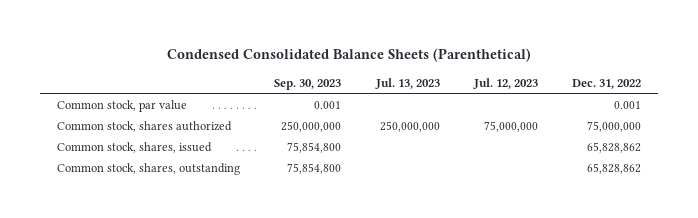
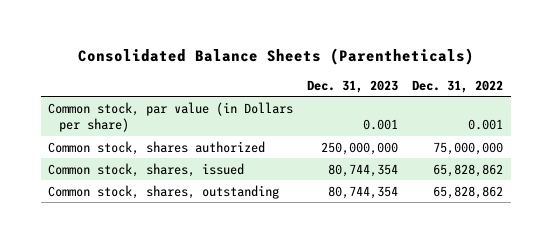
[167,48,532,63] Condensed Consolidated Balance Sheets (Parenthetical) -> [77,48,474,66] Consolidated Balance Sheets (Parentheticals)
[274,78,342,90] Sep. 30, 2023 -> none
[374,77,440,89] Jul. 13, 2023 -> none
[472,77,538,89] Jul. 12, 2023 -> none
none -> [307,79,399,93] Dec. 31, 2023
[56,99,187,112] Common stock, par value -> [48,101,294,133] Common stock, par value (in Dollars per share)

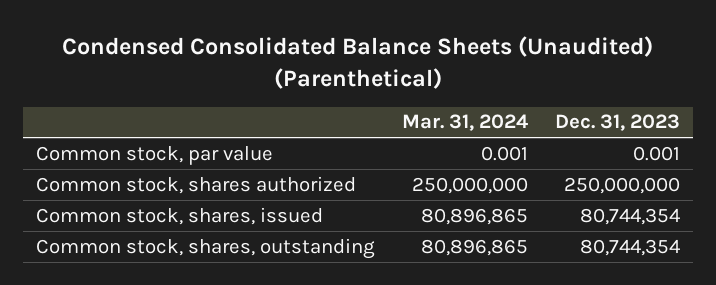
[77,48,474,66] Consolidated Balance Sheets (Parentheticals) -> [61,36,653,90] Condensed Consolidated Balance Sheets (Unaudited) (Parenthetical)
[412,79,504,93] Dec. 31, 2022 -> none
none -> [401,114,528,132] Mar. 31, 2024
[48,101,294,133] Common stock, par value (in Dollars per share) -> [35,145,273,165] Common stock, par value

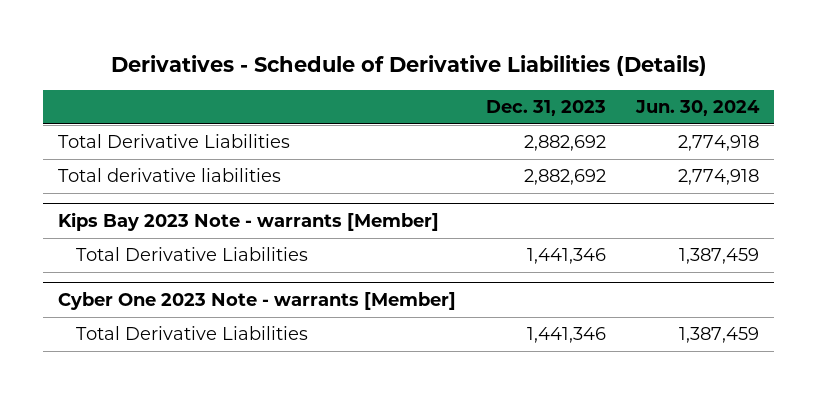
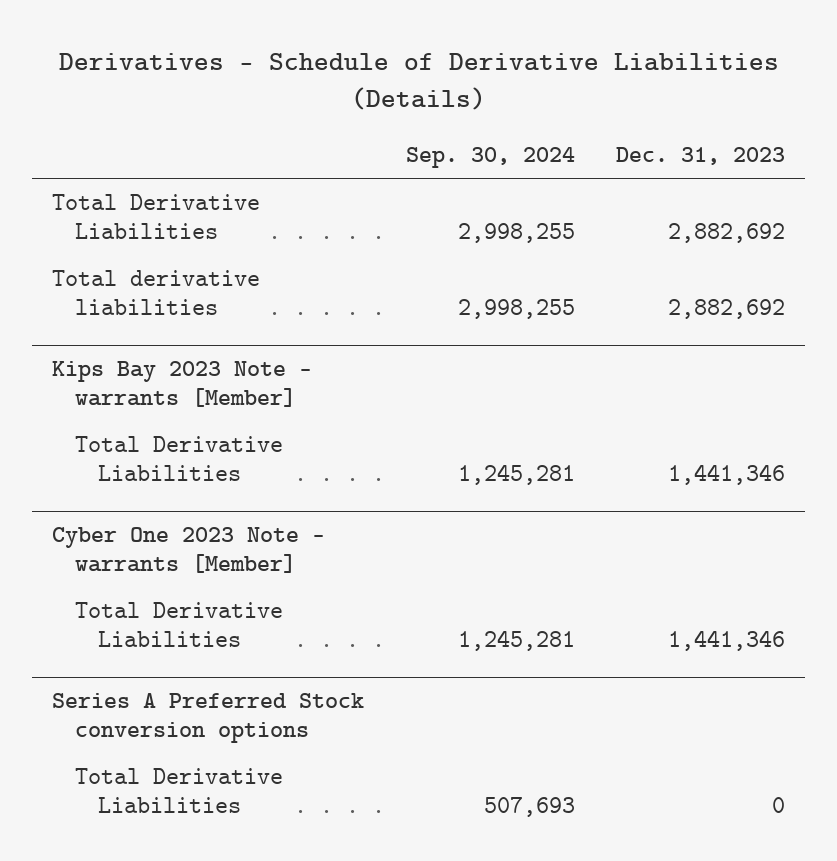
[635,100,761,117] Jun. 30, 2024 -> none
none -> [405,147,575,169] Sep. 30, 2024
none -> [52,693,365,743] Series A Preferred Stock conversion options
none -> [75,767,284,813] Total Derivative Liabilities

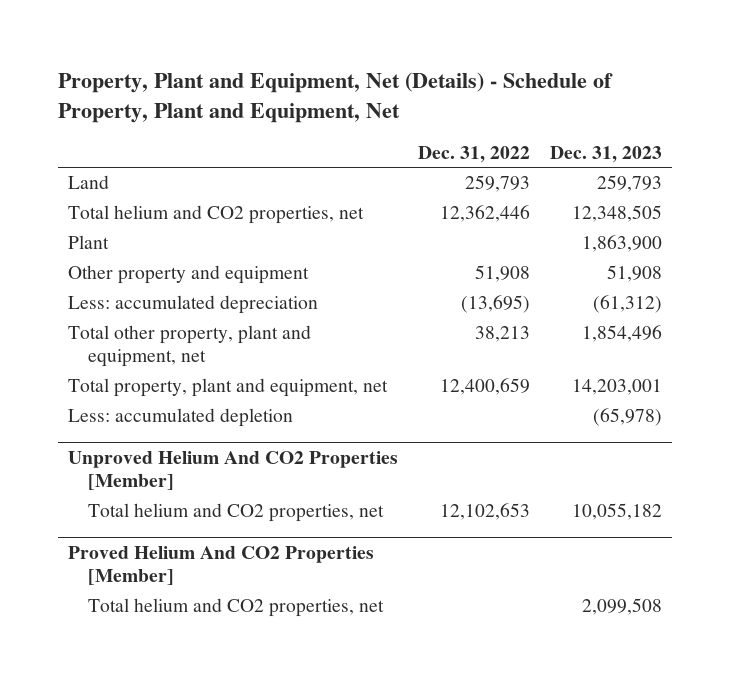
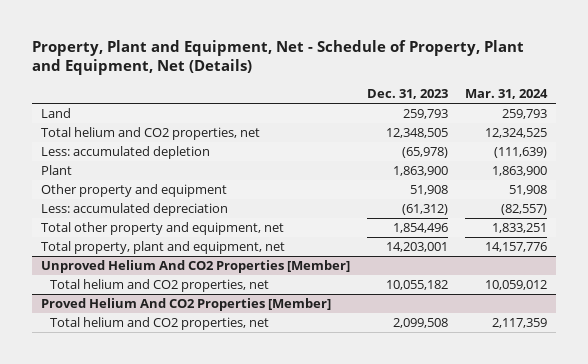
[57,71,613,123] Property, Plant and Equipment, Net (Details) - Schedule of Property, Plant and Equipment, Net -> [32,39,525,76] Property, Plant and Equipment, Net - Schedule of Property, Plant and Equipment, Net (Details)
[418,145,531,163] Dec. 31, 2022 -> none
none -> [465,88,549,99] Mar. 31, 2024
[67,408,293,428] Less: accumulated depletion -> [40,145,210,159] Less: accumulated depletion
[67,325,311,368] Total other property, plant and equipment, net -> [40,221,284,235] Total other property and equipment, net

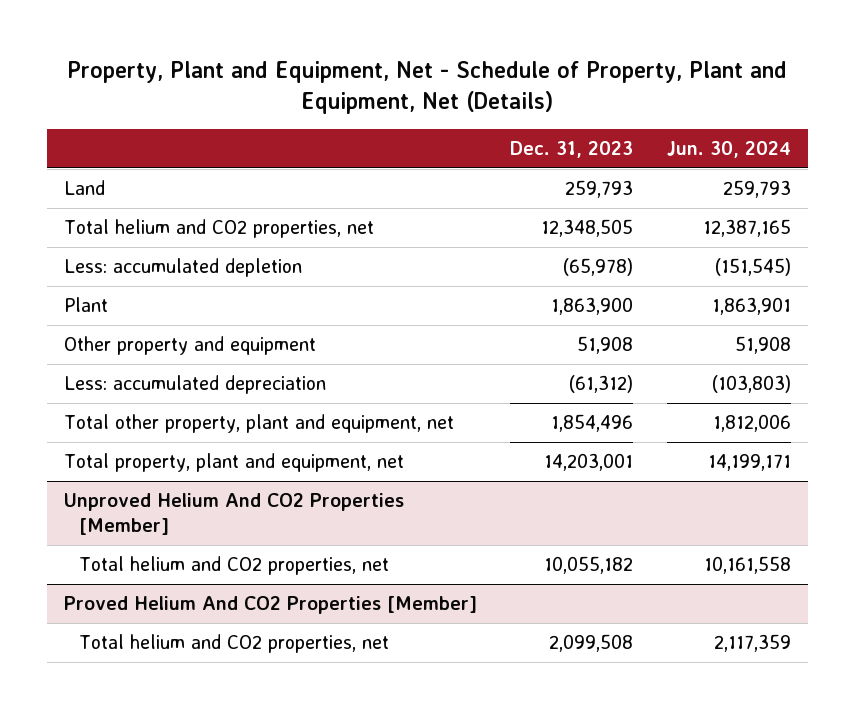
[465,88,549,99] Mar. 31, 2024 -> none
none -> [667,141,792,159] Jun. 30, 2024
[40,221,284,235] Total other property and equipment, net -> [63,414,454,434] Total other property, plant and equipment, net

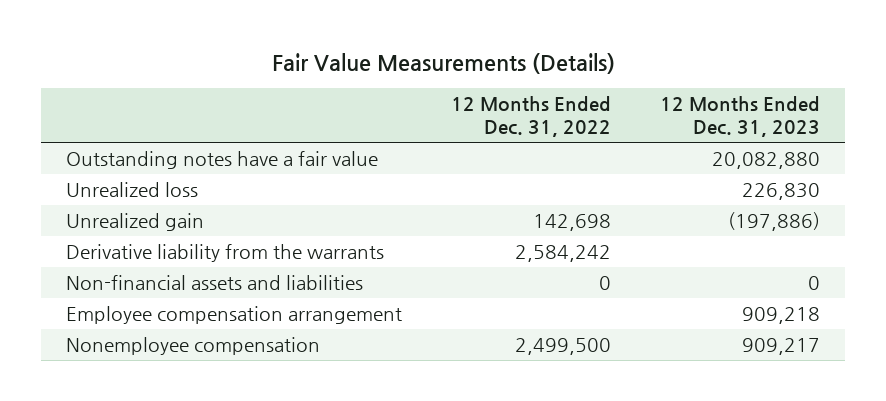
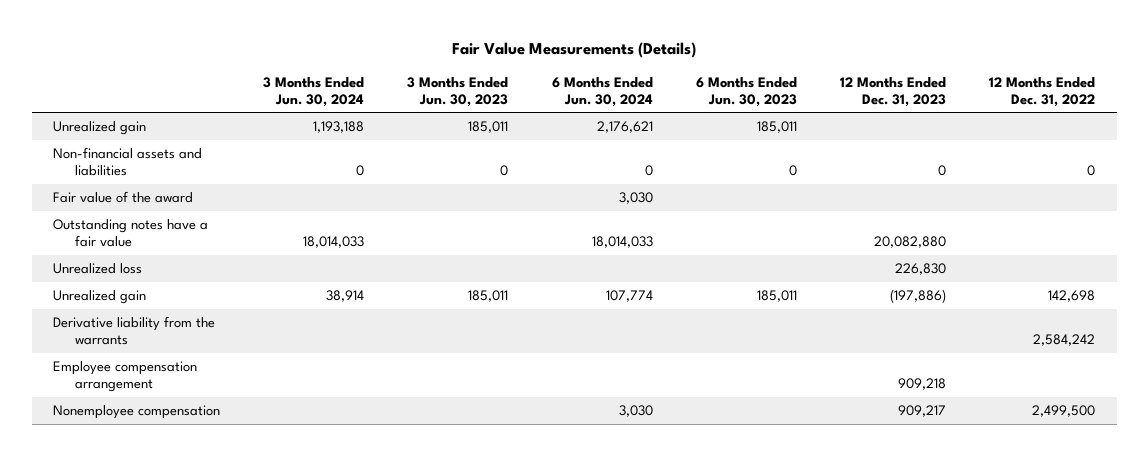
none -> [263,77,365,107] 3 Months Ended Jun. 30, 2024
none -> [407,77,509,107] 3 Months Ended Jun. 30, 2023
none -> [551,77,653,107] 6 Months Ended Jun. 30, 2024
none -> [695,77,797,107] 6 Months Ended Jun. 30, 2023
none -> [53,121,147,136] Unrealized gain
[65,274,363,290] Non-financial assets and liabilities -> [53,147,203,177] Non-financial assets and liabilities
none -> [53,191,194,204] Fair value of the award

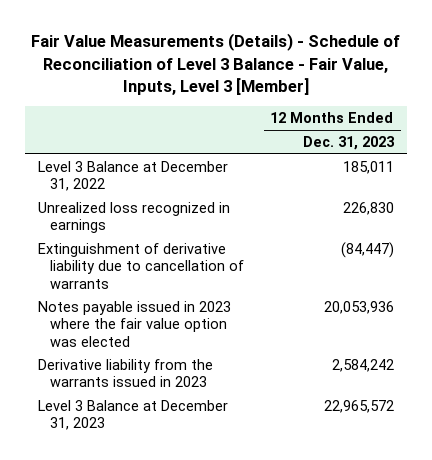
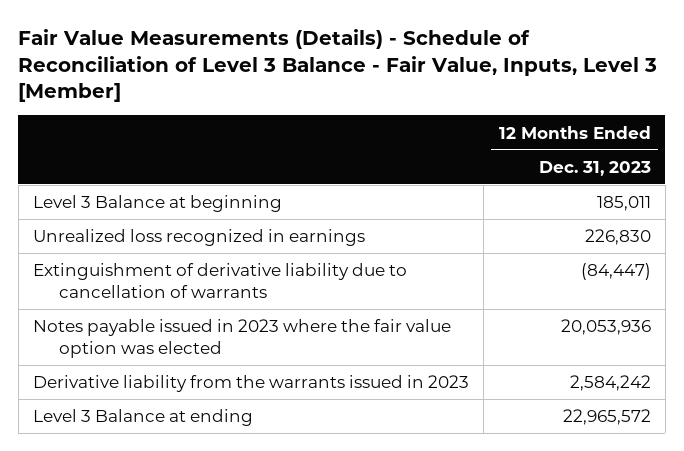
[38,160,229,192] Level 3 Balance at December 31, 2022 -> [32,195,282,213] Level 3 Balance at beginning
[38,399,229,431] Level 3 Balance at December 31, 2023 -> [32,409,253,427] Level 3 Balance at ending

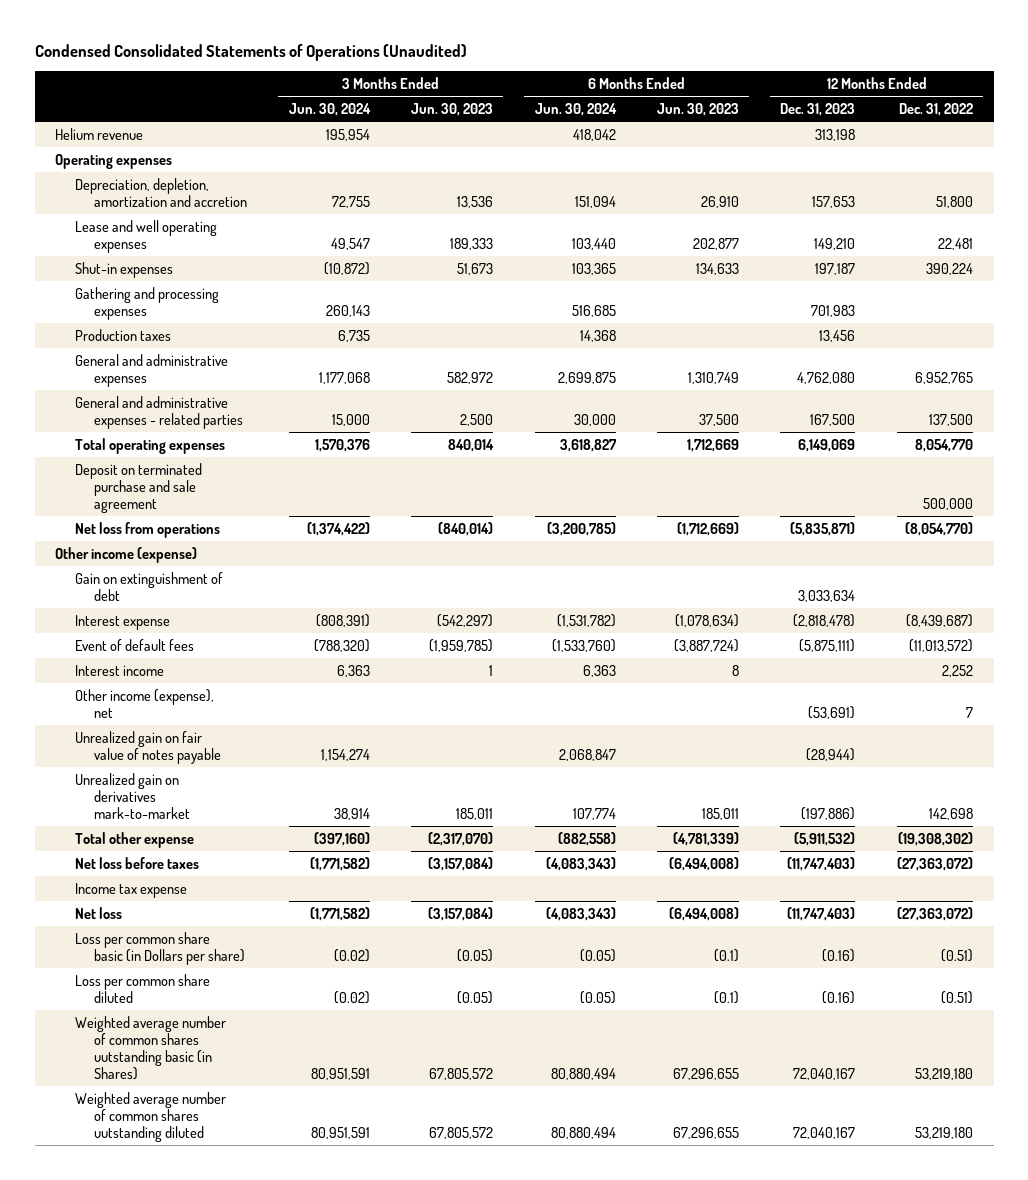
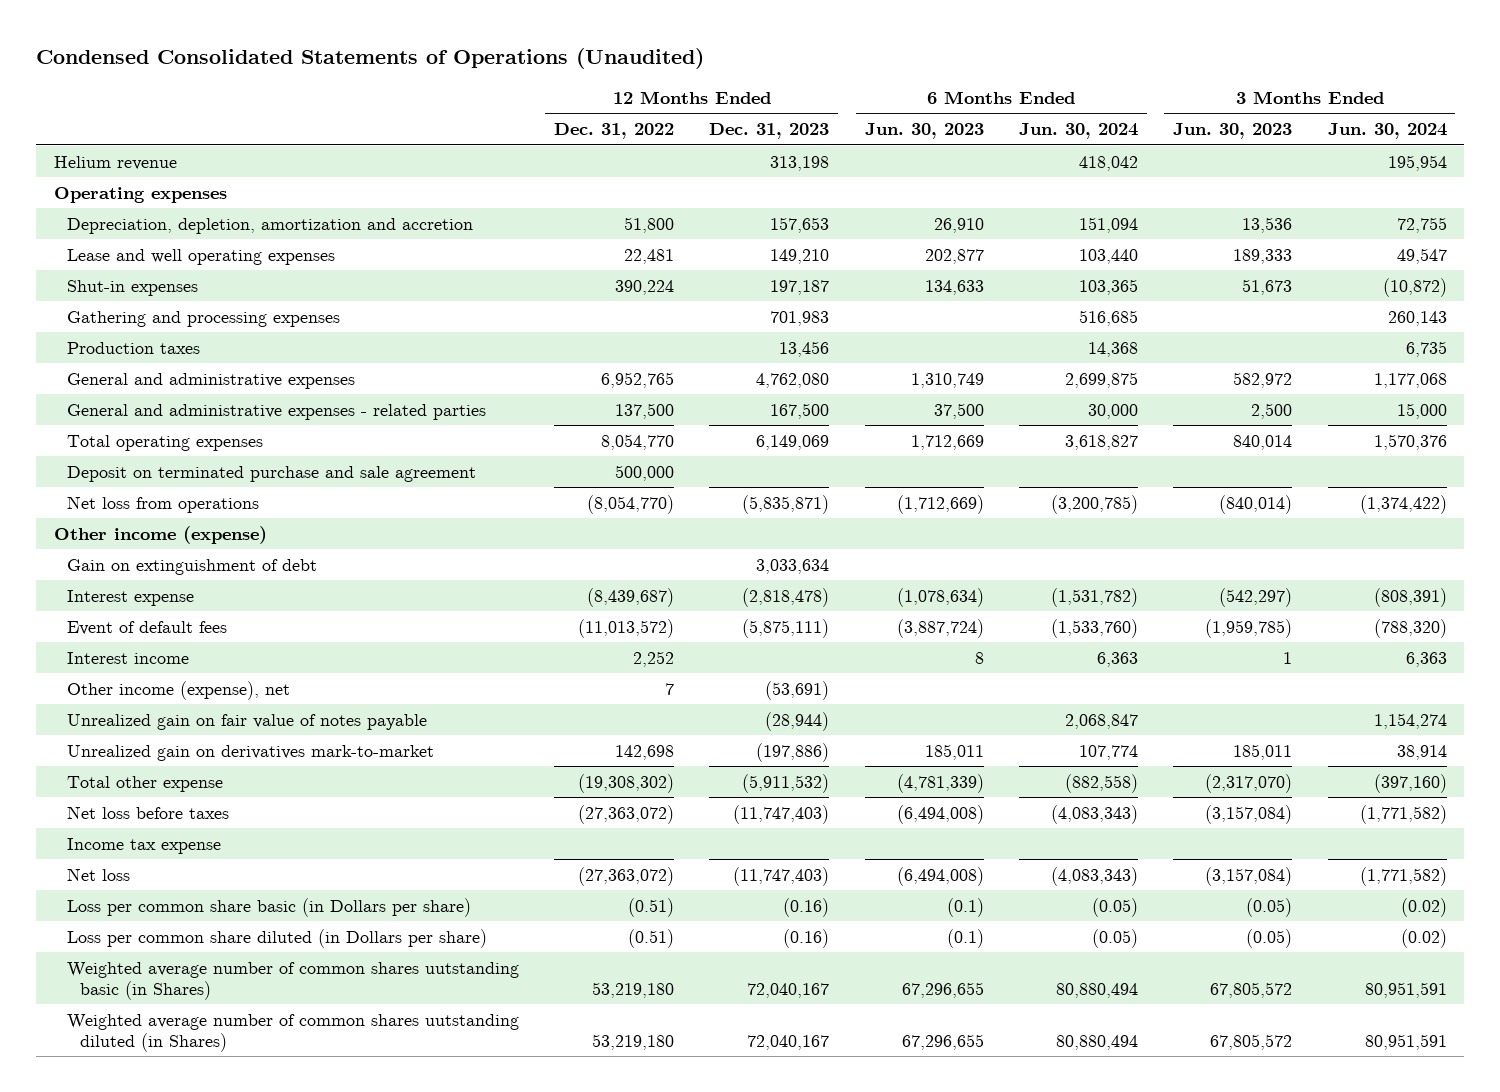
[74,973,210,1003] Loss per common share diluted -> [66,928,487,948] Loss per common share diluted (in Dollars per share)
[74,1091,226,1143] Weighted average number of common shares uutstanding diluted -> [66,1013,519,1052] Weighted average number of common shares uutstanding diluted (in Shares)

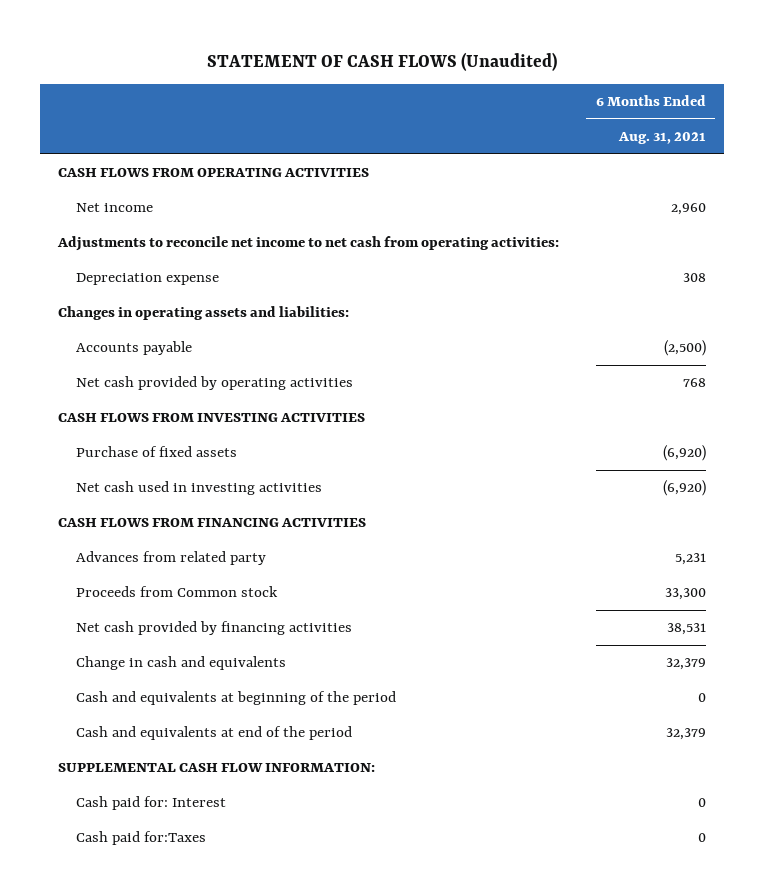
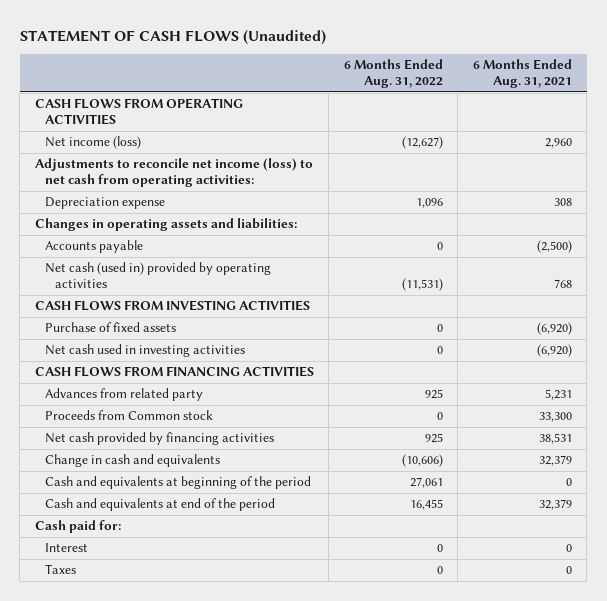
none -> [343,59,443,89] 6 Months Ended Aug. 31, 2022
[75,203,153,213] Net income -> [44,136,141,150] Net income (loss)
[57,236,560,252] Adjustments to reconcile net income to net cash from operating activities: -> [34,158,313,188] Adjustments to reconcile net income (loss) to net cash from operating activities:
[75,376,353,391] Net cash provided by operating activities -> [44,262,271,289] Net cash (used in) provided by operating activities
[58,763,376,773] SUPPLEMENTAL CASH FLOW INFORMATION: -> none
none -> [34,520,121,534] Cash paid for:
[75,796,226,811] Cash paid for: Interest -> [44,543,88,553] Interest
[75,831,206,846] Cash paid for:Taxes -> [44,564,76,575] Taxes

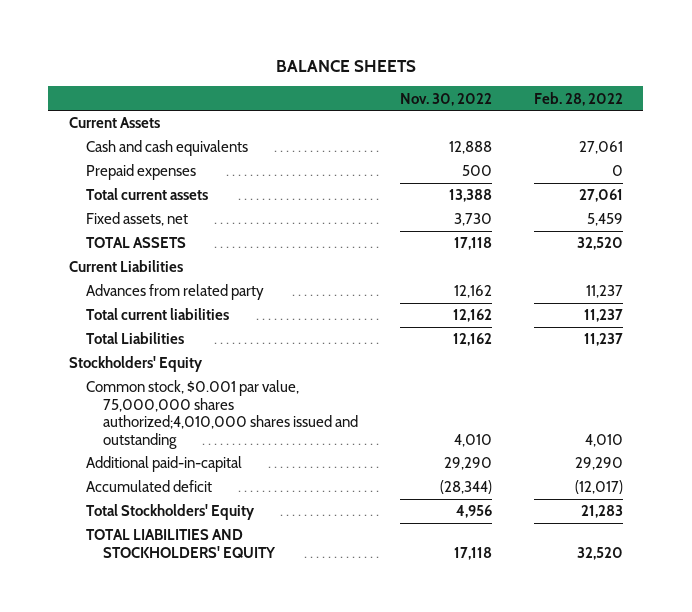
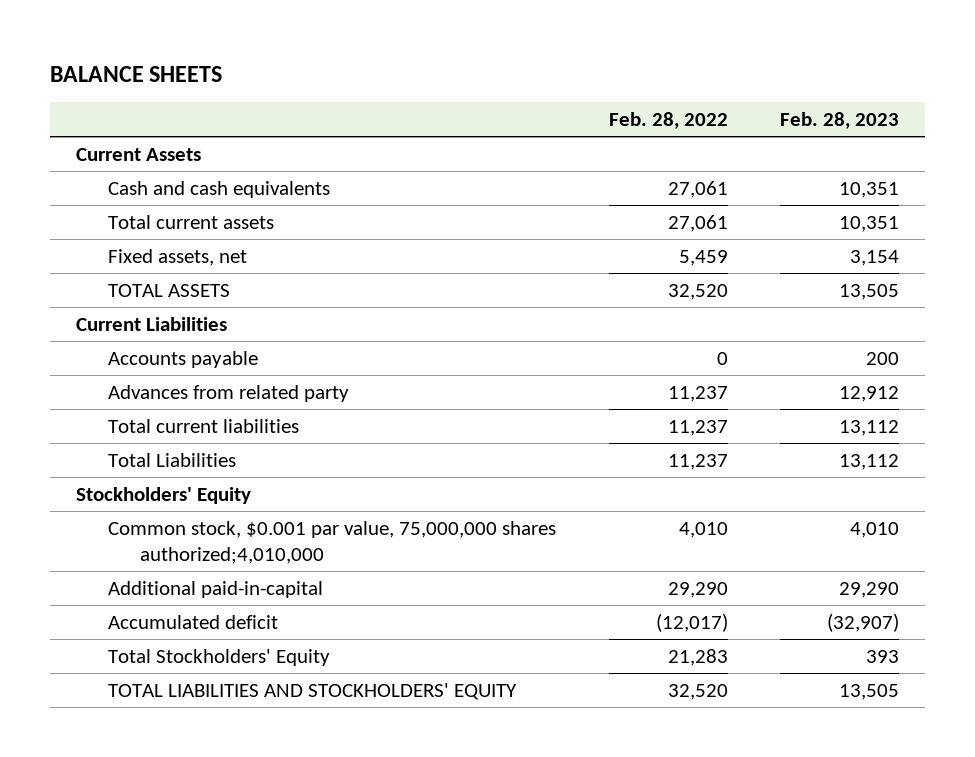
[399,92,492,106] Nov. 30, 2022 -> none
none -> [780,112,900,130] Feb. 28, 2023
[86,164,197,181] Prepaid expenses -> none
none -> [108,350,259,368] Accounts payable
[86,380,358,449] Common stock, $0.001 par value, 75,000,000 shares authorized;4,010,000 shares issued and outstanding -> [108,520,557,565] Common stock, $0.001 par value, 75,000,000 shares authorized;4,010,000

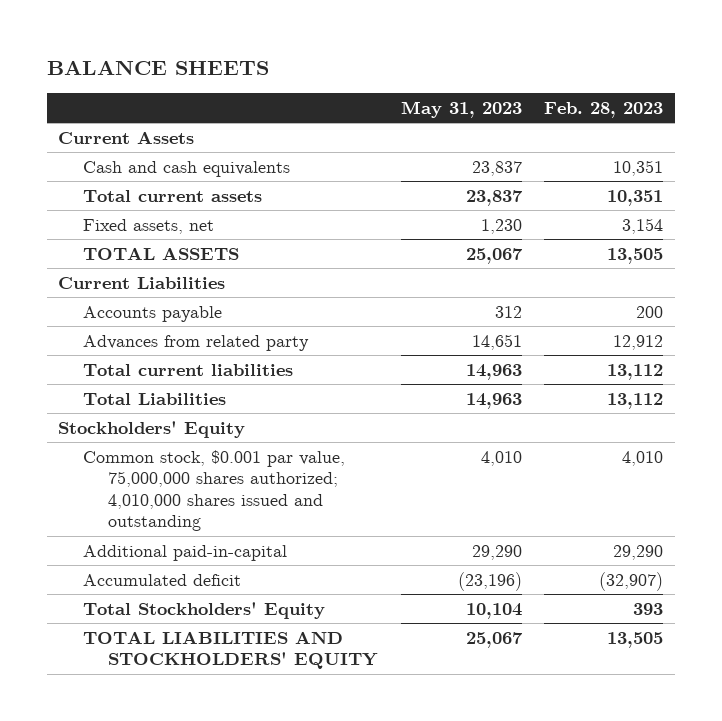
[608,112,728,130] Feb. 28, 2022 -> none
none -> [400,100,522,118] May 31, 2023
[108,520,557,565] Common stock, $0.001 par value, 75,000,000 shares authorized;4,010,000 -> [82,449,345,532] Common stock, $0.001 par value, 75,000,000 shares authorized; 4,010,000 shares issued and outstanding

